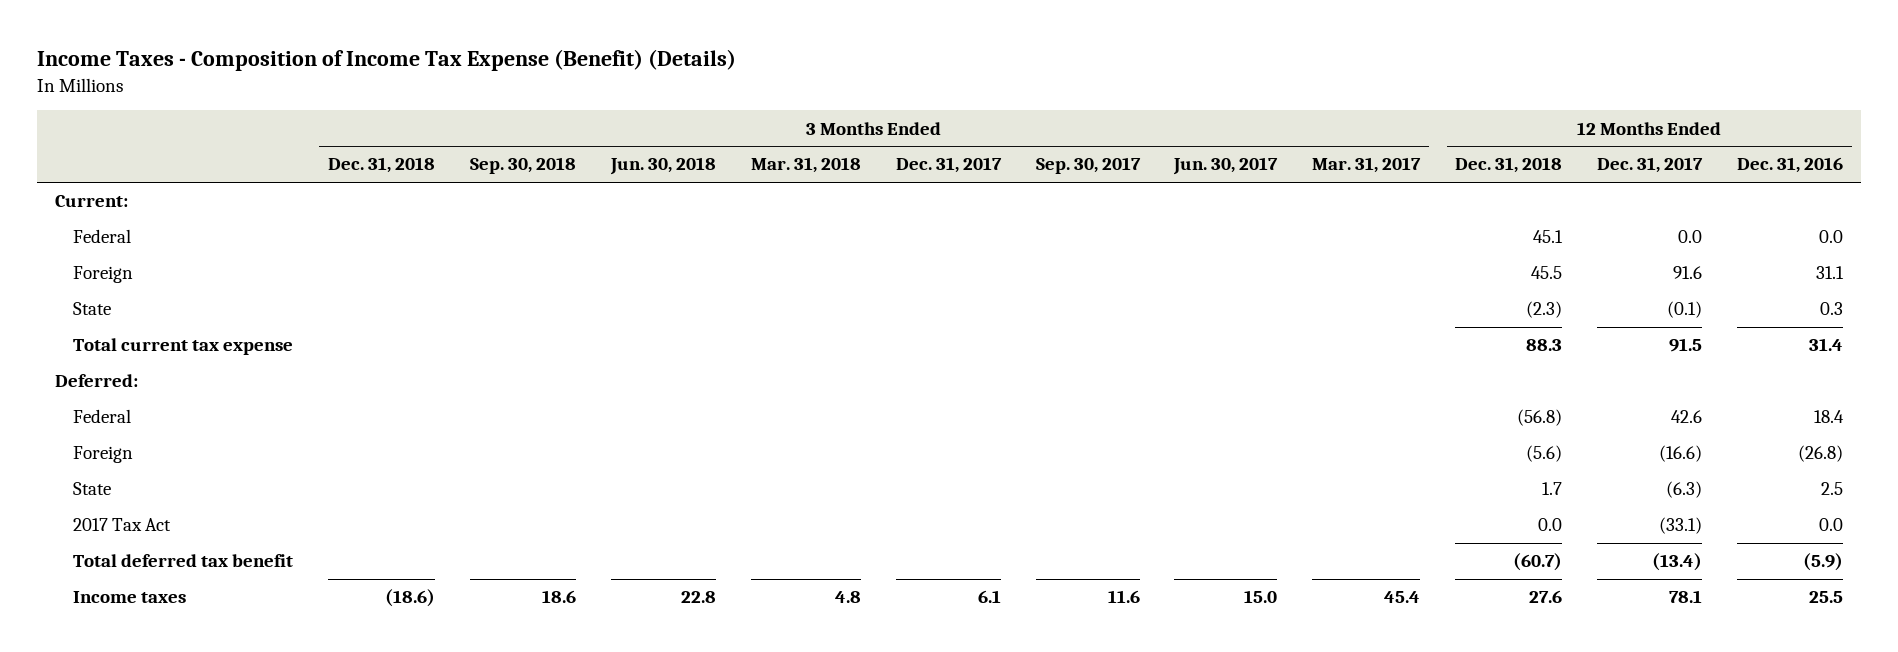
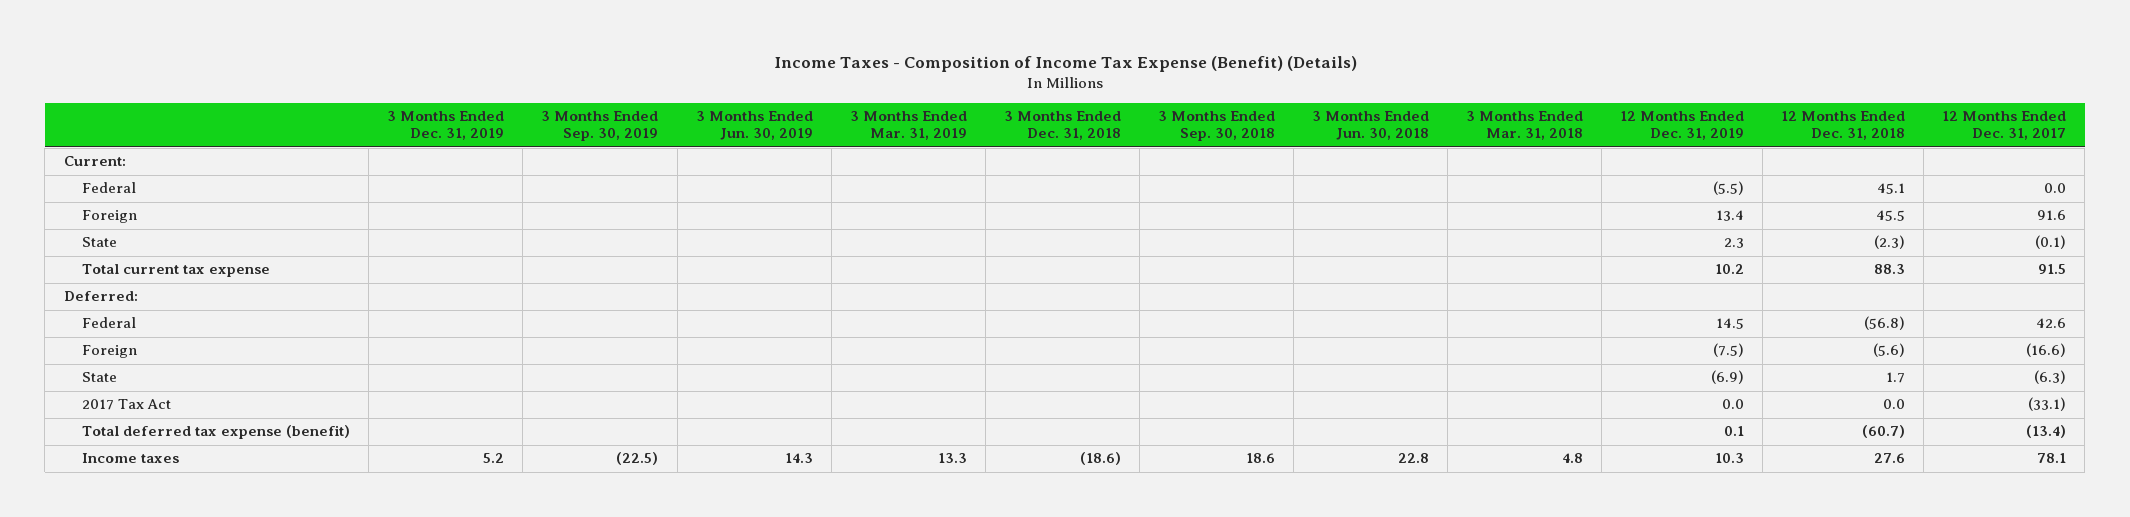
[895,157,1002,174] Dec. 31, 2017 -> none
[1035,157,1141,175] Sep. 30, 2017 -> none
[1173,157,1279,176] Jun. 30, 2017 -> none
[1312,157,1422,174] Mar. 31, 2017 -> none
[1737,157,1844,174] Dec. 31, 2016 -> none
none -> [387,111,505,141] 3 Months Ended Dec. 31, 2019
none -> [541,111,659,142] 3 Months Ended Sep. 30, 2019
none -> [695,111,813,141] 3 Months Ended Jun. 30, 2019
none -> [849,111,967,141] 3 Months Ended Mar. 31, 2019
none -> [1620,111,1745,141] 12 Months Ended Dec. 31, 2019
[73,554,294,568] Total deferred tax benefit -> [82,425,351,440] Total deferred tax expense (benefit)

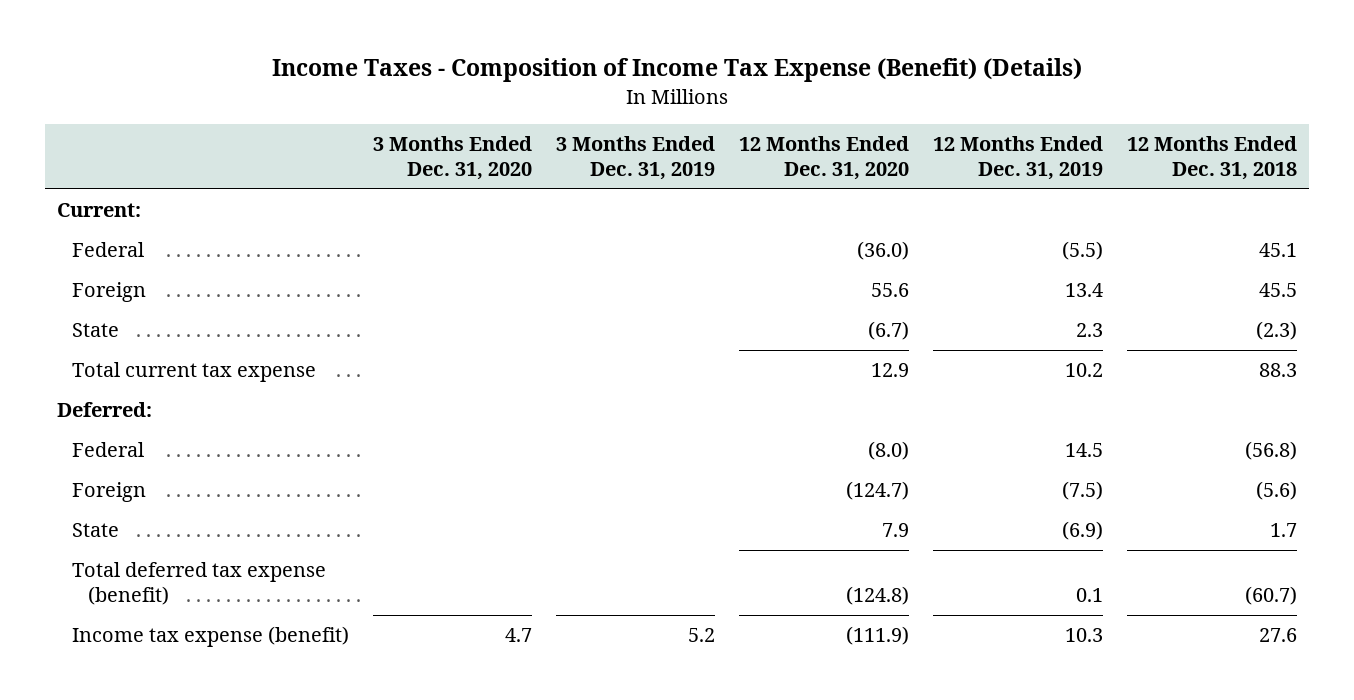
[541,111,659,142] 3 Months Ended Sep. 30, 2019 -> none
[695,111,813,141] 3 Months Ended Jun. 30, 2019 -> none
[849,111,967,141] 3 Months Ended Mar. 31, 2019 -> none
[1003,111,1121,141] 3 Months Ended Dec. 31, 2018 -> none
[1157,111,1275,142] 3 Months Ended Sep. 30, 2018 -> none
[1311,111,1429,141] 3 Months Ended Jun. 30, 2018 -> none
[1465,111,1583,141] 3 Months Ended Mar. 31, 2018 -> none
[1942,111,2067,141] 12 Months Ended Dec. 31, 2017 -> none
none -> [373,136,533,180] 3 Months Ended Dec. 31, 2020
none -> [739,136,910,180] 12 Months Ended Dec. 31, 2020
[82,399,172,411] 2017 Tax Act -> none
[82,453,180,464] Income taxes -> [72,626,350,648] Income tax expense (benefit)

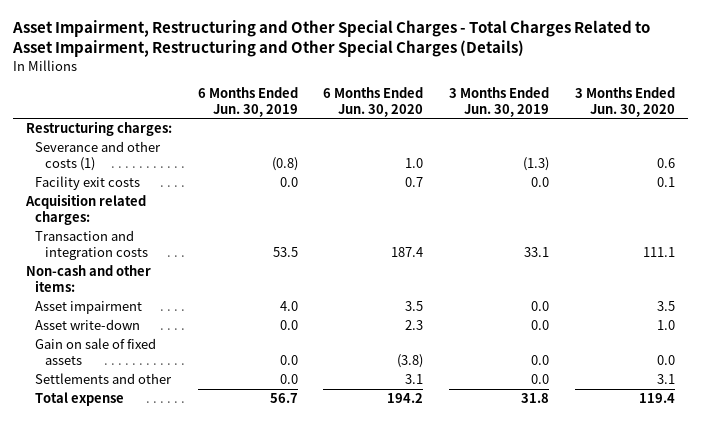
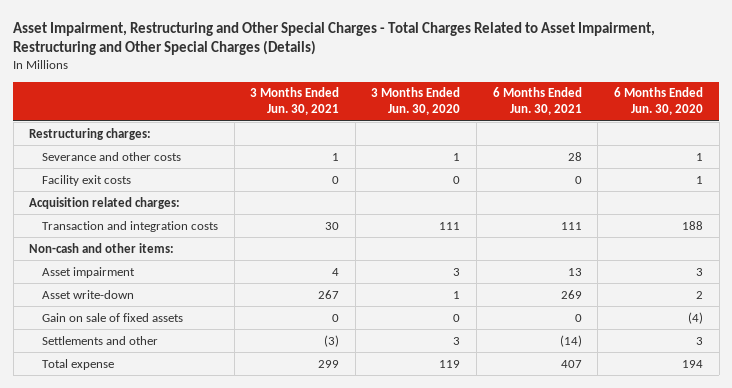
[197,87,298,117] 6 Months Ended Jun. 30, 2019 -> none
[449,87,550,117] 3 Months Ended Jun. 30, 2019 -> none
none -> [250,87,340,116] 3 Months Ended Jun. 30, 2021
none -> [492,87,582,116] 6 Months Ended Jun. 30, 2021
[35,141,162,171] Severance and other costs (1) -> [42,151,182,161] Severance and other costs
[405,157,424,168] 1.0 -> [695,152,703,161] 1
[656,157,675,168] 0.6 -> [453,152,461,161] 1
[405,177,424,188] 0.7 -> [695,175,703,184] 1
[656,177,675,188] 0.1 -> [453,175,461,184] 0
[391,246,424,257] 187.4 -> [681,220,703,230] 188
[642,246,675,257] 111.1 -> [439,221,461,230] 111
[405,301,424,312] 3.5 -> [695,267,703,276] 3
[656,301,675,312] 3.5 -> [453,267,461,276] 3
[405,320,424,331] 2.3 -> [695,290,703,299] 2
[656,320,675,331] 1.0 -> [453,290,461,299] 1
[397,353,424,368] (3.8) -> [687,311,703,324] (4)
[656,354,675,365] 0.0 -> [453,313,461,322] 0
[405,374,424,385] 3.1 -> [695,336,703,345] 3
[656,374,675,385] 3.1 -> [453,336,461,345] 3
[387,393,424,404] 194.2 -> [681,359,703,368] 194
[638,393,675,404] 119.4 -> [439,359,461,368] 119

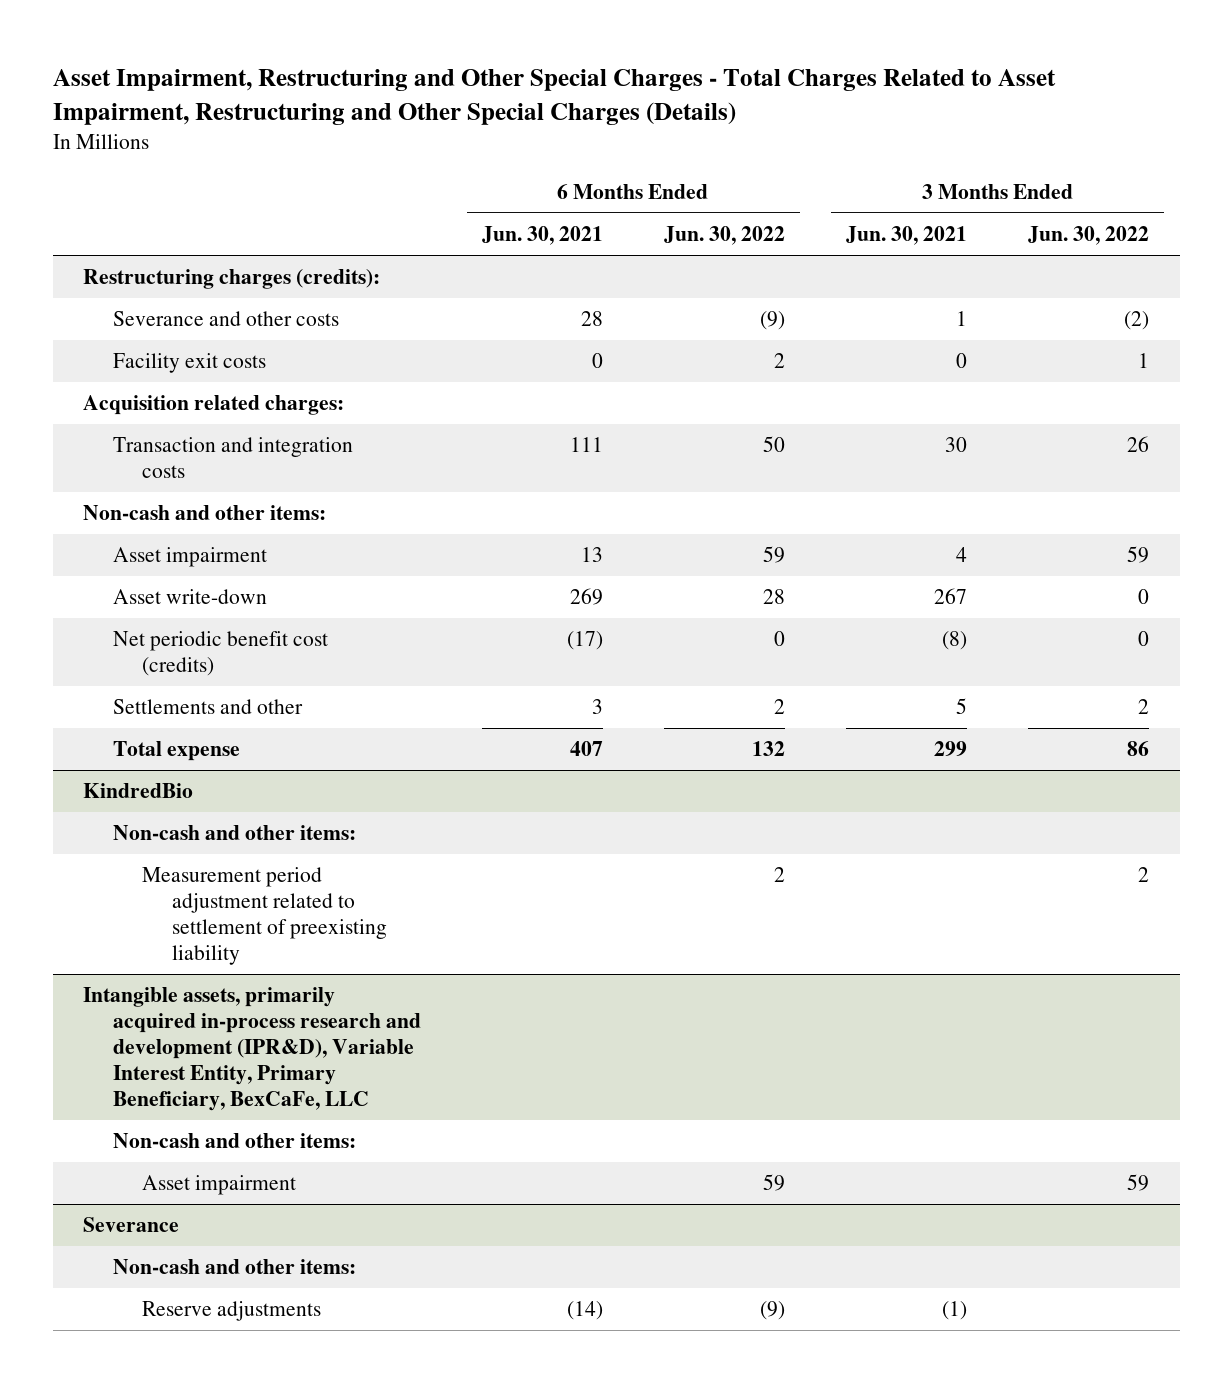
[371,87,461,116] 3 Months Ended Jun. 30, 2020 -> none
[613,87,703,116] 6 Months Ended Jun. 30, 2020 -> none
none -> [663,226,785,246] Jun. 30, 2022
none -> [1028,226,1150,246] Jun. 30, 2022
[29,127,152,140] Restructuring charges: -> [83,269,381,290] Restructuring charges (credits):
[42,312,184,322] Gain on sale of fixed assets -> none
none -> [112,631,328,677] Net periodic benefit cost (credits)
[324,334,340,347] (3) -> [956,698,968,715] 5
[559,334,582,347] (14) -> [591,699,603,715] 3
none -> [83,783,194,799] KindredBio
none -> [112,825,356,841] Non-cash and other items:
none -> [142,867,388,965] Measurement period adjustment related to settlement of preexisting liability
none -> [83,987,421,1111] Intangible assets, primarily acquired in-process research and development (IPR&D), Variable Interest Entity, Primary Beneficiary, BexCaFe, LLC
none -> [112,1133,356,1149] Non-cash and other items:
none -> [142,1175,297,1196] Asset impairment
none -> [83,1217,180,1233] Severance
none -> [112,1259,356,1275] Non-cash and other items:
none -> [142,1301,322,1322] Reserve adjustments

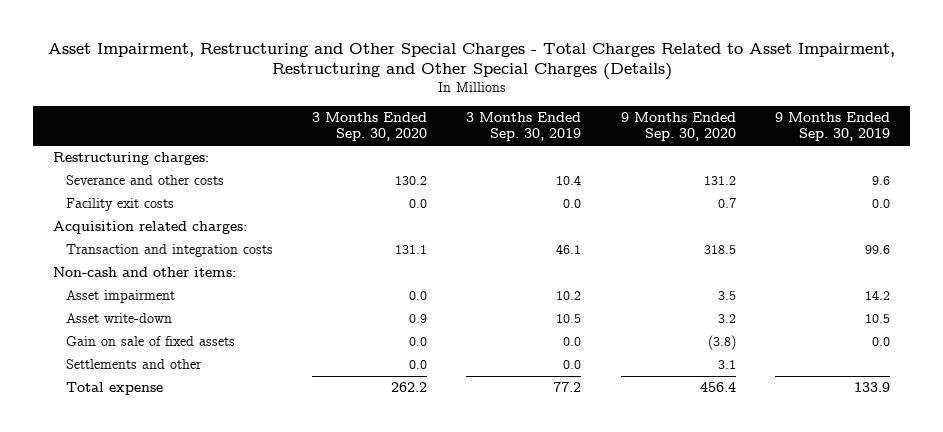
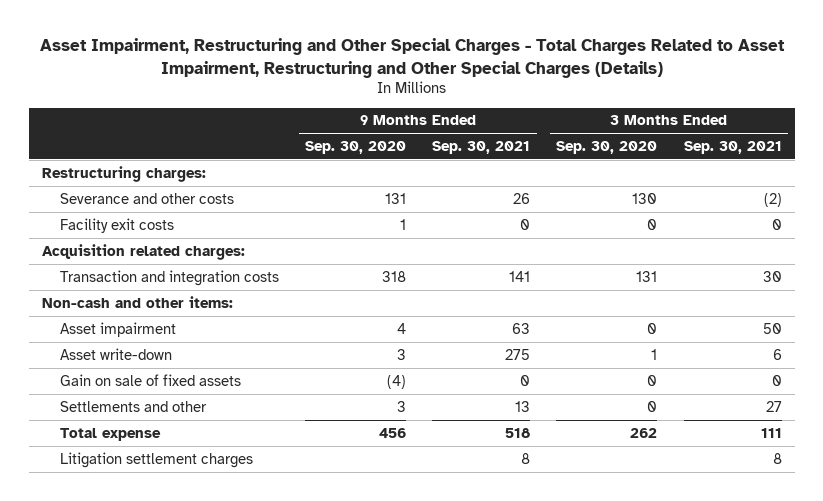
[466,111,582,142] 3 Months Ended Sep. 30, 2019 -> none
[775,111,891,142] 9 Months Ended Sep. 30, 2019 -> none
none -> [432,140,531,154] Sep. 30, 2021
none -> [683,140,782,154] Sep. 30, 2021
[394,175,427,185] 130.2 -> [632,192,658,204] 130
[703,175,736,185] 131.2 -> [385,192,407,204] 131
[408,198,427,208] 0.0 -> [647,218,658,230] 0
[717,197,736,208] 0.7 -> [400,218,407,230] 1
[394,244,427,254] 131.1 -> [636,270,658,282] 131
[703,244,736,254] 318.5 -> [382,270,407,282] 318
[408,290,427,300] 0.0 -> [647,322,658,334] 0
[717,290,736,300] 3.5 -> [397,322,407,334] 4
[408,313,427,323] 0.9 -> [651,348,658,360] 1
[717,313,736,323] 3.2 -> [397,348,407,360] 3
[408,336,427,346] 0.0 -> [647,374,658,386] 0
[707,334,736,350] (3.8) -> [387,374,407,389] (4)
[408,359,427,369] 0.0 -> [647,400,658,412] 0
[717,359,736,369] 3.1 -> [397,400,407,412] 3
[390,381,427,392] 262.2 -> [630,427,658,438] 262
[699,381,736,392] 456.4 -> [379,427,407,438] 456
none -> [60,451,254,468] Litigation settlement charges

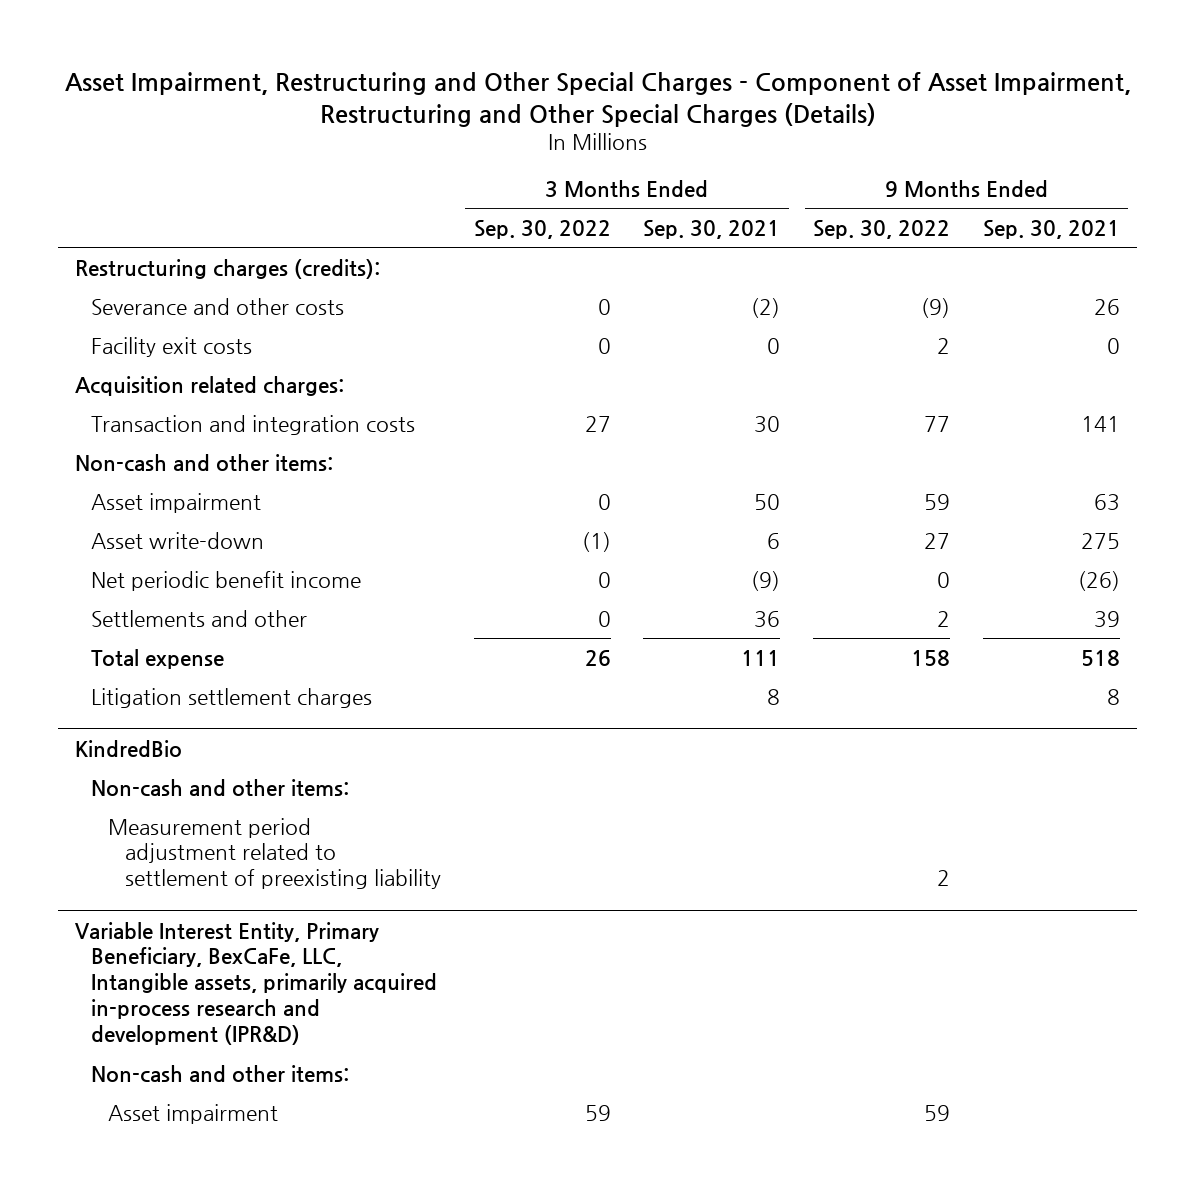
[39,38,785,78] Asset Impairment, Restructuring and Other Special Charges - Total Charges Related to Asset Impairment, Restructuring and Other Special Charges (Details) -> [64,72,1131,127] Asset Impairment, Restructuring and Other Special Charges - Component of Asset Impairment, Restructuring and Other Special Charges (Details)
[305,140,407,154] Sep. 30, 2020 -> none
[556,140,658,154] Sep. 30, 2020 -> none
none -> [473,219,611,239] Sep. 30, 2022
none -> [813,219,951,239] Sep. 30, 2022
[41,165,206,182] Restructuring charges: -> [74,258,380,279] Restructuring charges (credits):
[60,373,242,386] Gain on sale of fixed assets -> none
none -> [91,570,362,591] Net periodic benefit income
[515,400,531,412] 13 -> [1094,610,1121,628] 39
[765,400,782,412] 27 -> [754,610,781,628] 36
none -> [74,739,182,757] KindredBio
none -> [91,778,350,797] Non-cash and other items:
none -> [108,817,441,890] Measurement period adjustment related to settlement of preexisting liability
none -> [74,921,438,1046] Variable Interest Entity, Primary Beneficiary, BexCaFe, LLC, Intangible assets, primarily acquired in-process research and development (IPR&D)
none -> [91,1064,350,1083] Non-cash and other items:
none -> [108,1103,279,1124] Asset impairment

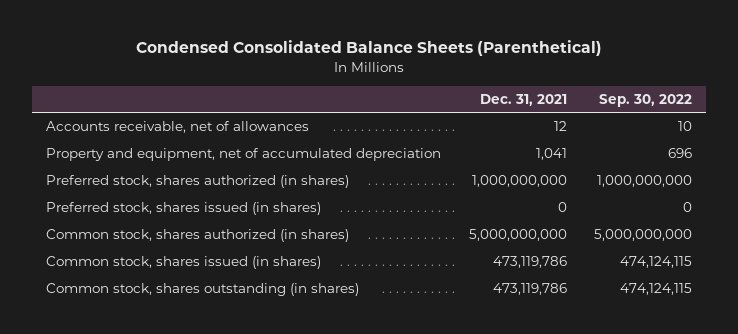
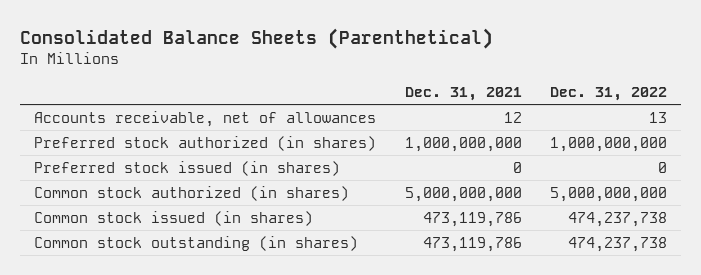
[136,40,603,57] Condensed Consolidated Balance Sheets (Parenthetical) -> [20,27,494,49] Consolidated Balance Sheets (Parenthetical)
[599,93,693,107] Sep. 30, 2022 -> none
none -> [549,87,667,102] Dec. 31, 2022
[45,148,441,162] Property and equipment, net of accumulated depreciation -> none
[45,175,349,189] Preferred stock, shares authorized (in shares) -> [34,135,377,151] Preferred stock authorized (in shares)
[45,202,321,216] Preferred stock, shares issued (in shares) -> [34,160,341,176] Preferred stock issued (in shares)
[45,229,349,243] Common stock, shares authorized (in shares) -> [34,185,350,201] Common stock authorized (in shares)
[45,256,321,270] Common stock, shares issued (in shares) -> [34,210,314,226] Common stock issued (in shares)
[45,283,359,297] Common stock, shares outstanding (in shares) -> [34,235,359,251] Common stock outstanding (in shares)

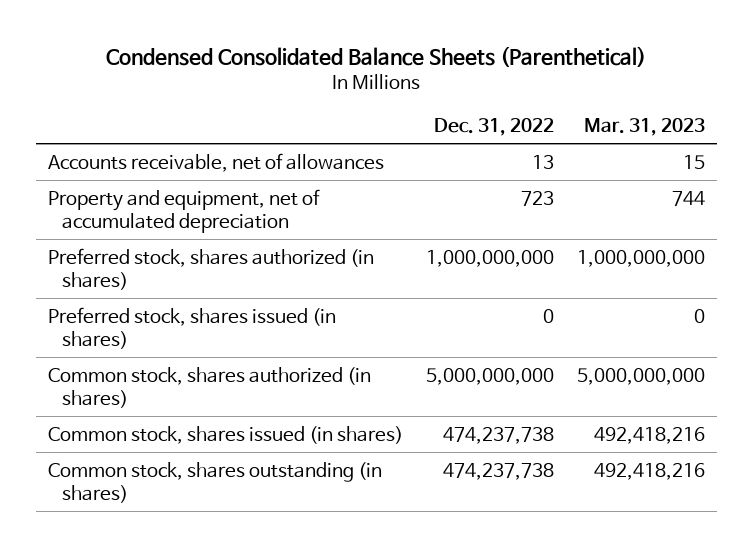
[20,27,494,49] Consolidated Balance Sheets (Parenthetical) -> [106,46,647,68] Condensed Consolidated Balance Sheets (Parenthetical)
[404,87,522,102] Dec. 31, 2021 -> none
none -> [584,117,706,136] Mar. 31, 2023
none -> [47,188,320,233] Property and equipment, net of accumulated depreciation
[34,135,377,151] Preferred stock authorized (in shares) -> [47,247,374,290] Preferred stock, shares authorized (in shares)
[34,160,341,176] Preferred stock issued (in shares) -> [47,306,336,349] Preferred stock, shares issued (in shares)
[34,185,350,201] Common stock authorized (in shares) -> [47,366,371,408] Common stock, shares authorized (in shares)
[34,210,314,226] Common stock issued (in shares) -> [47,425,403,444] Common stock, shares issued (in shares)
[34,235,359,251] Common stock outstanding (in shares) -> [47,461,382,503] Common stock, shares outstanding (in shares)

